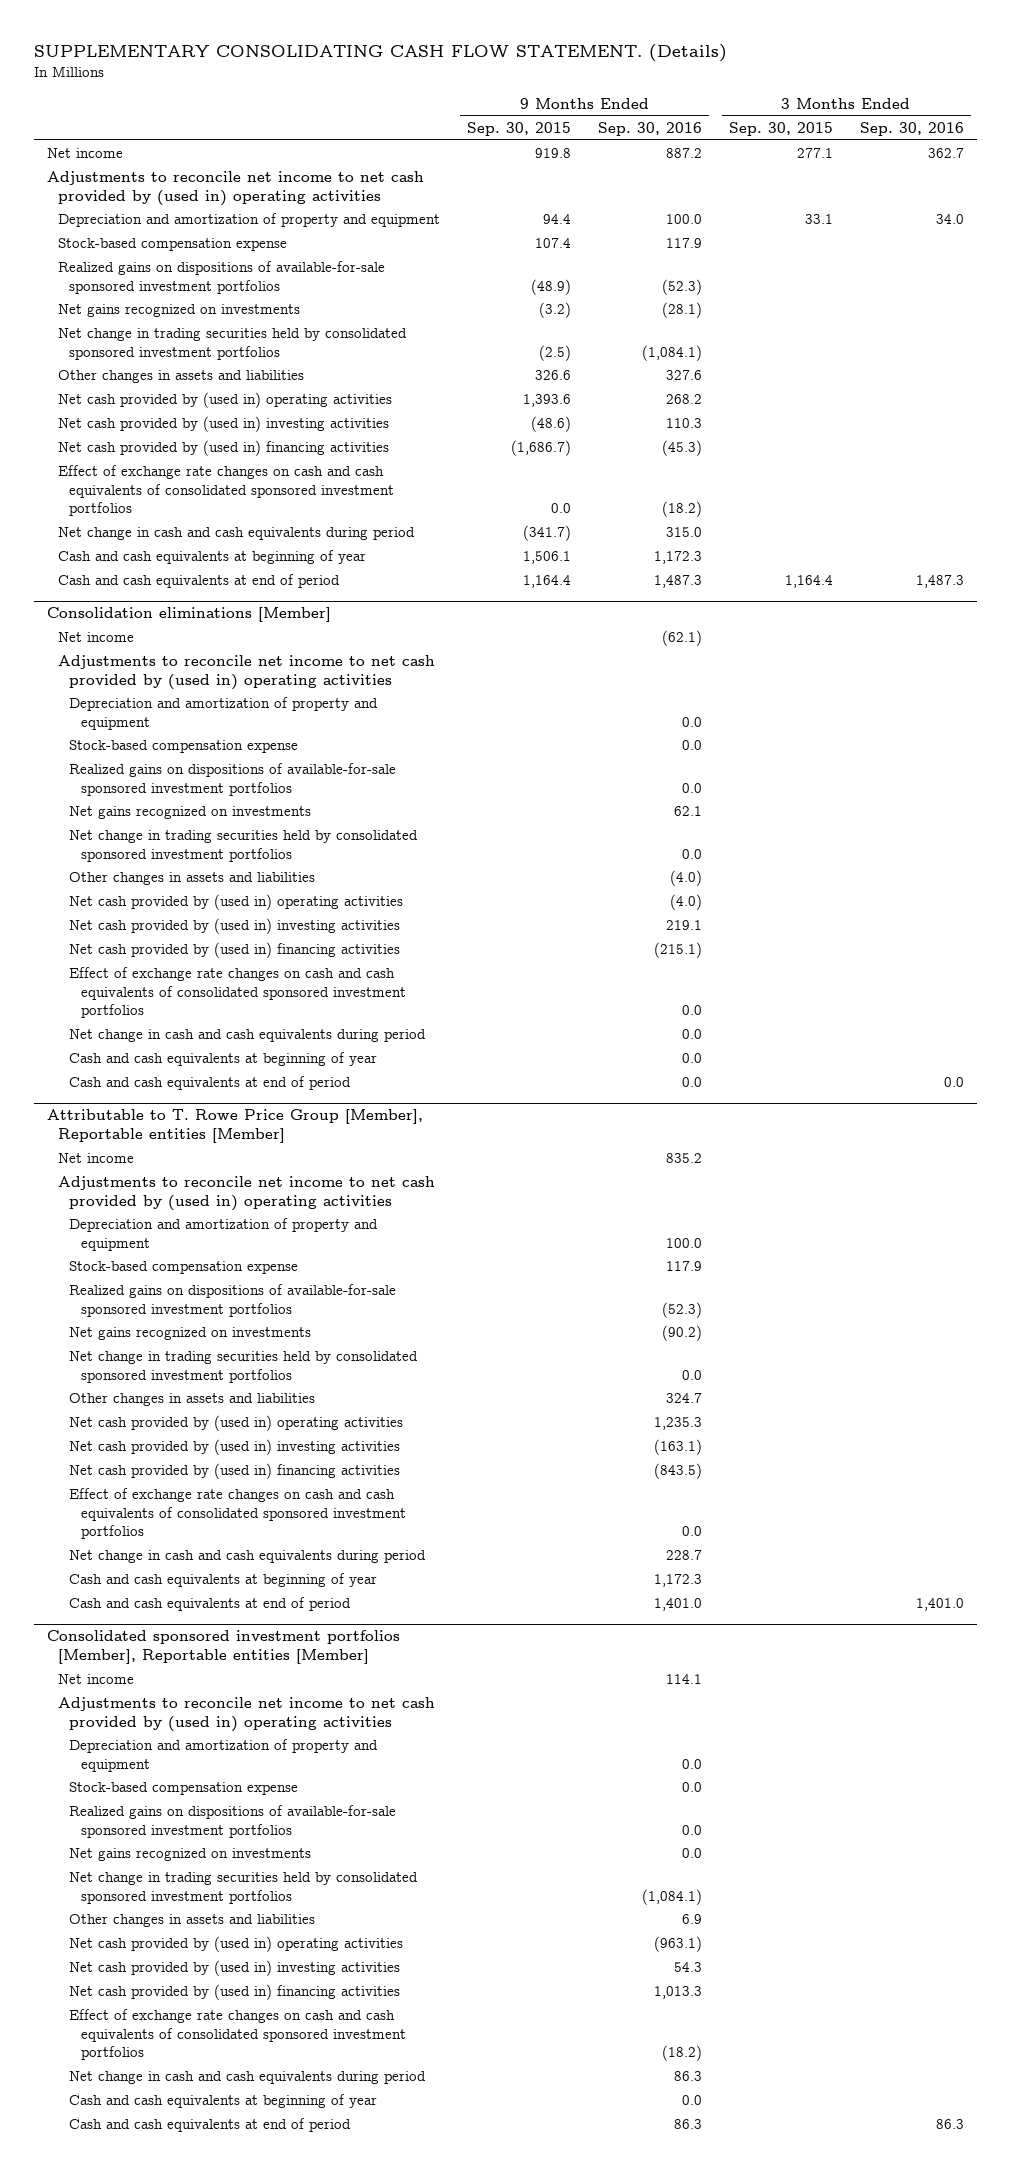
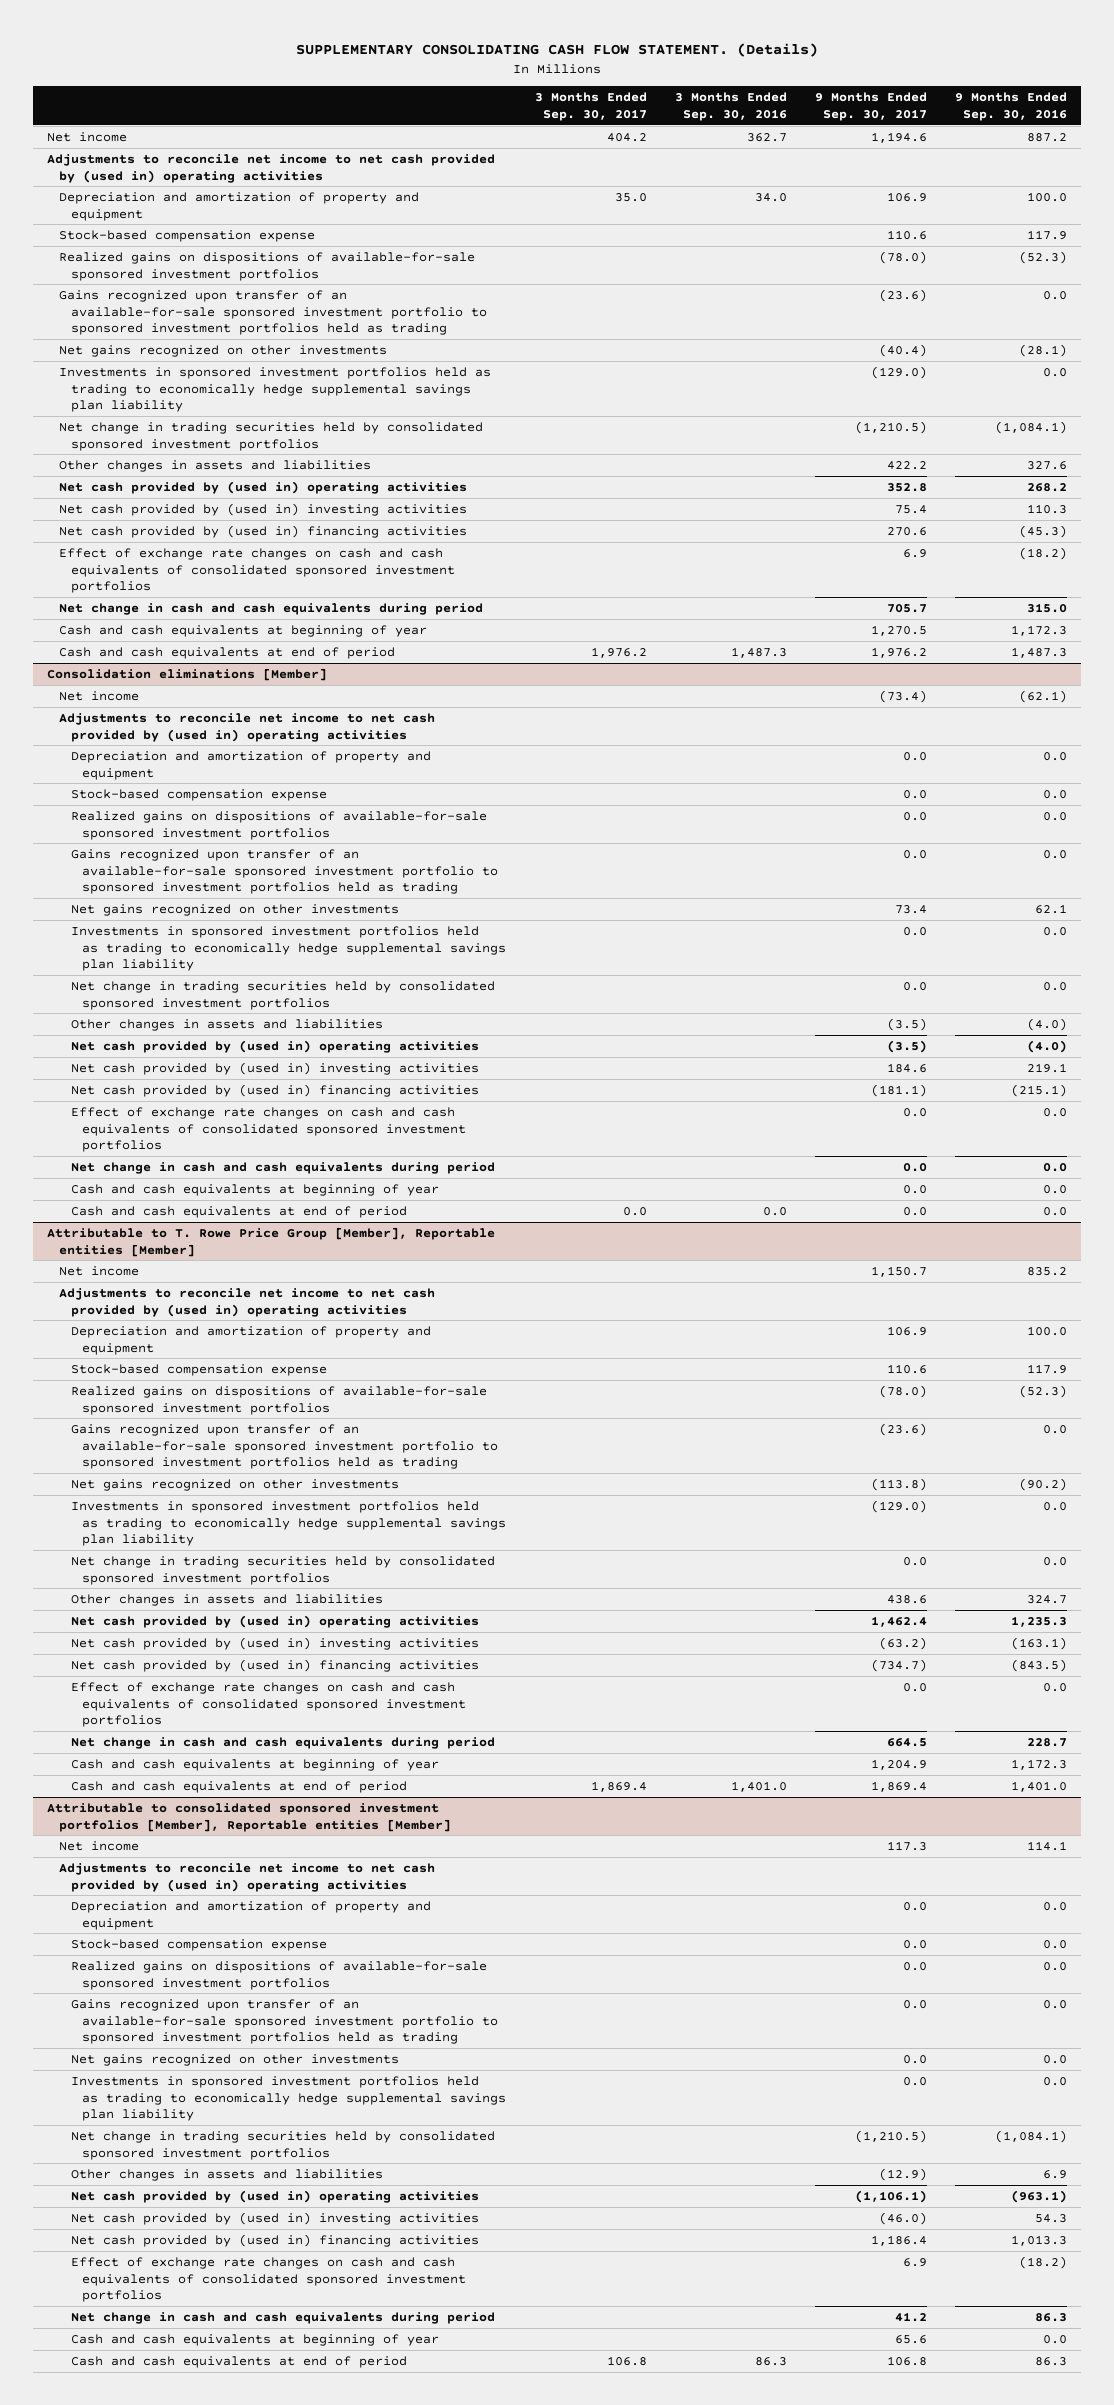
[467,122,572,137] Sep. 30, 2015 -> none
[729,122,834,137] Sep. 30, 2015 -> none
none -> [534,92,647,121] 3 Months Ended Sep. 30, 2017
none -> [814,92,927,121] 9 Months Ended Sep. 30, 2017
none -> [58,289,487,336] Gains recognized upon transfer of an available-for-sale sponsored investment portfolio to sponsored investment portfolios held as trading
[58,304,301,318] Net gains recognized on investments -> [58,344,387,357] Net gains recognized on other investments
none -> [58,366,491,413] Investments in sponsored investment portfolios held as trading to economically hedge supplemental savings plan liability
none -> [70,848,499,895] Gains recognized upon transfer of an available-for-sale sponsored investment portfolio to sponsored investment portfolios held as trading
[69,806,312,820] Net gains recognized on investments -> [70,903,399,916] Net gains recognized on other investments
none -> [70,925,507,972] Investments in sponsored investment portfolios held as trading to economically hedge supplemental savings plan liability
none -> [70,1423,499,1470] Gains recognized upon transfer of an available-for-sale sponsored investment portfolio to sponsored investment portfolios held as trading
[69,1327,312,1341] Net gains recognized on investments -> [70,1478,399,1491] Net gains recognized on other investments
none -> [70,1500,507,1547] Investments in sponsored investment portfolios held as trading to economically hedge supplemental savings plan liability
[47,1630,401,1664] Consolidated sponsored investment portfolios [Member], Reportable entities [Member] -> [47,1802,451,1832] Attributable to consolidated sponsored investment portfolios [Member], Reportable entities [Member]
none -> [70,1998,499,2045] Gains recognized upon transfer of an available-for-sale sponsored investment portfolio to sponsored investment portfolios held as trading
[69,1848,312,1862] Net gains recognized on investments -> [70,2053,399,2066] Net gains recognized on other investments
none -> [70,2075,507,2122] Investments in sponsored investment portfolios held as trading to economically hedge supplemental savings plan liability

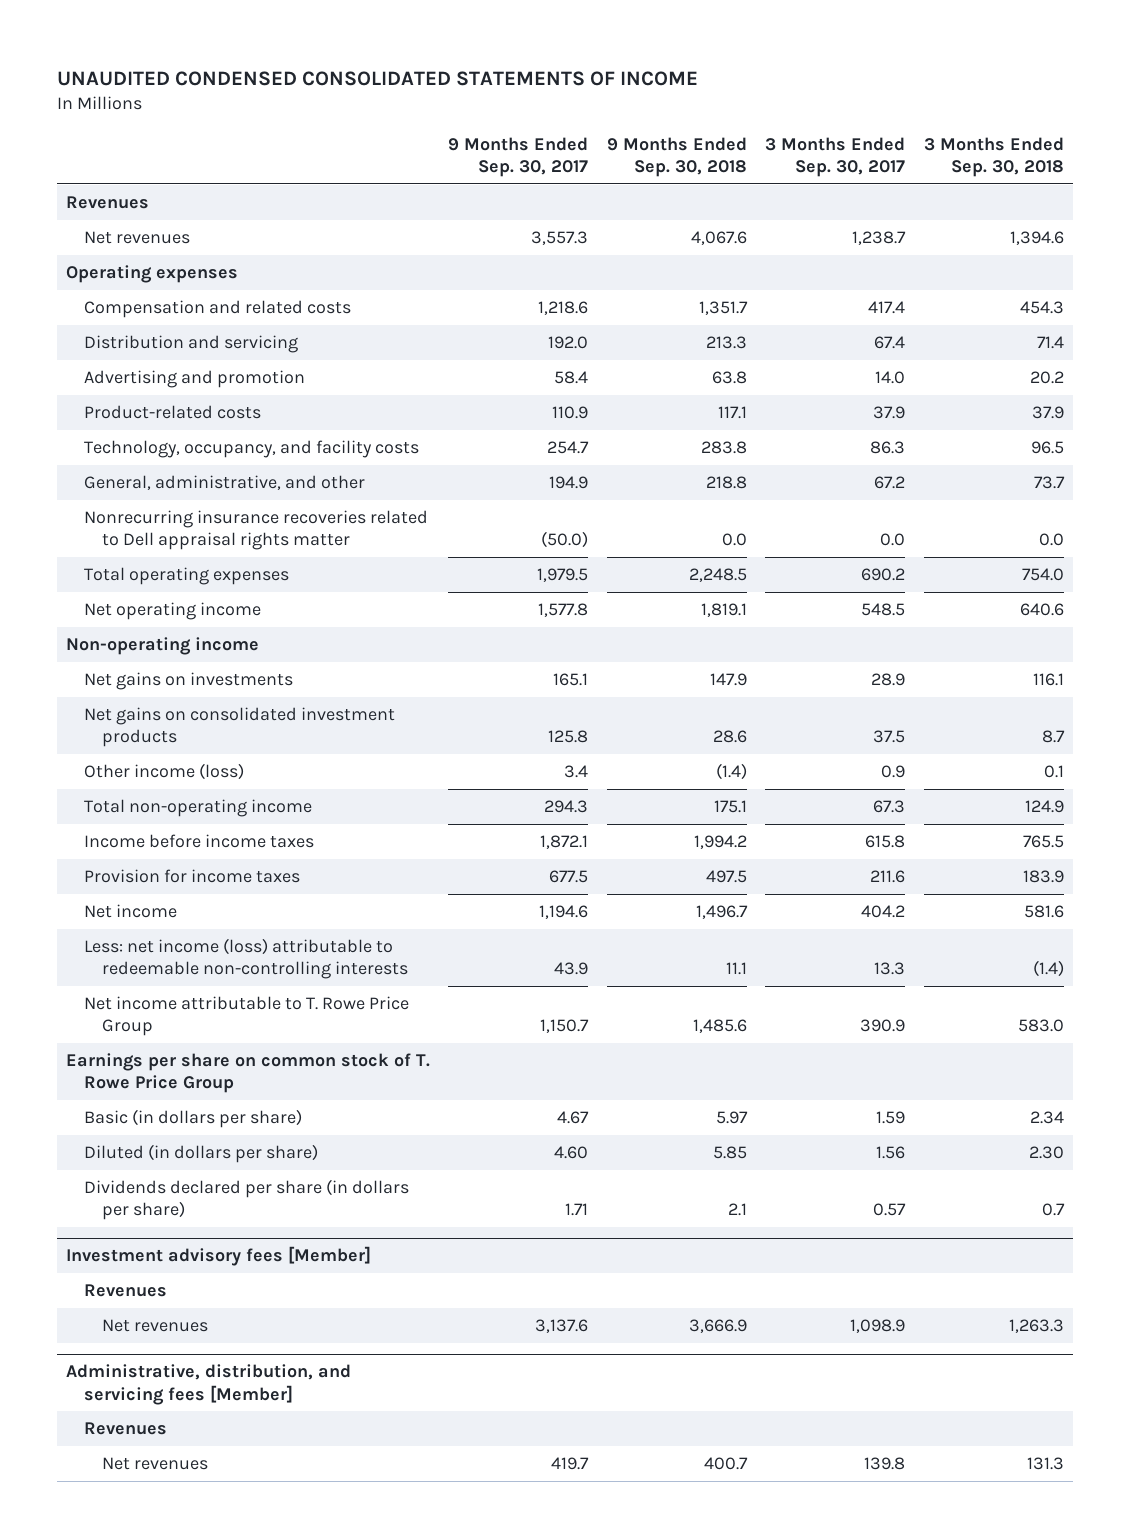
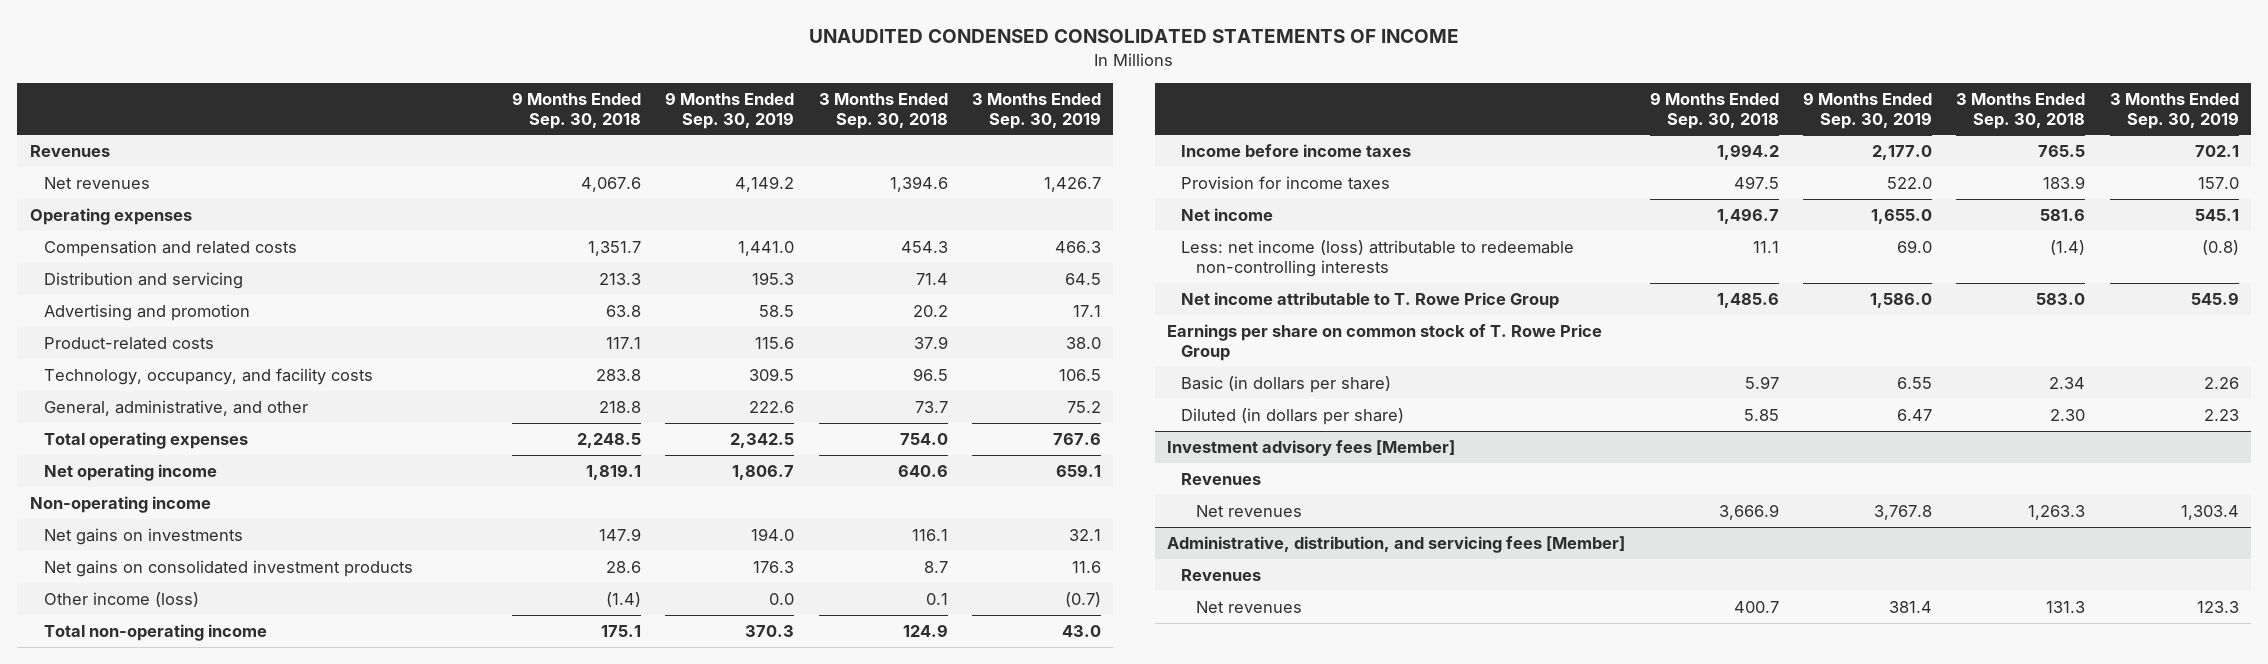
[448,136,589,178] 9 Months Ended Sep. 30, 2017 -> none
[765,136,906,178] 3 Months Ended Sep. 30, 2017 -> none
none -> [665,91,795,129] 9 Months Ended Sep. 30, 2019
none -> [972,92,1102,129] 3 Months Ended Sep. 30, 2019
[83,510,428,551] Nonrecurring insurance recoveries related to Dell appraisal rights matter -> none
[83,1179,409,1221] Dividends declared per share (in dollars per share) -> none

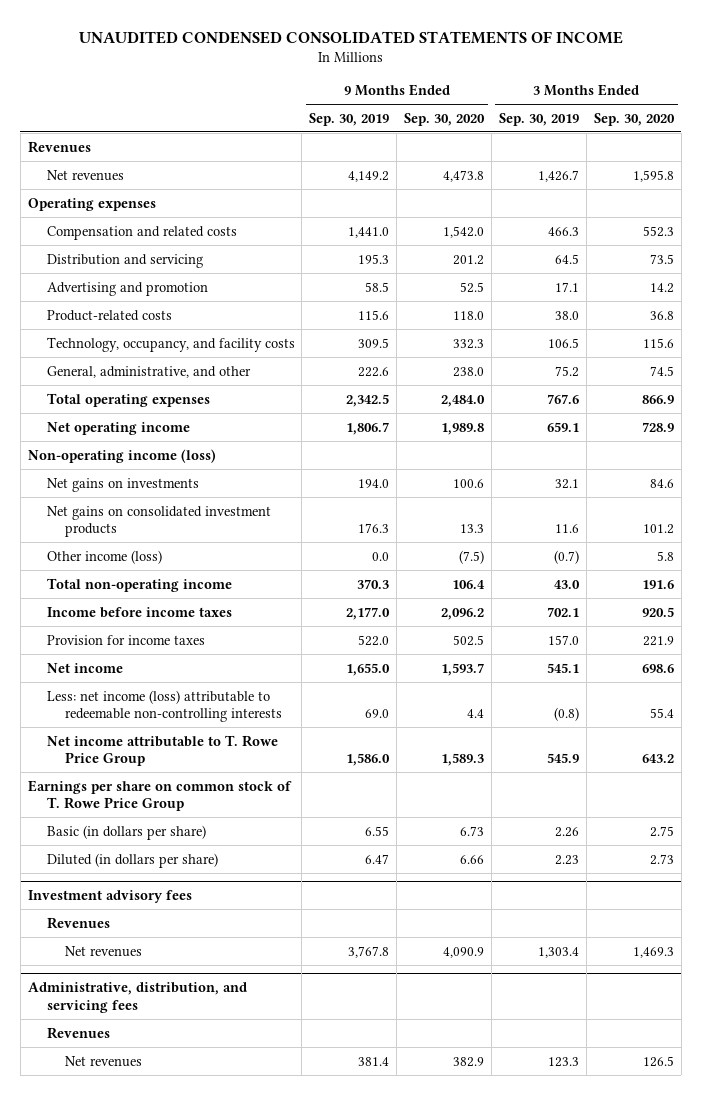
[511,91,641,129] 9 Months Ended Sep. 30, 2018 -> none
[818,92,948,129] 3 Months Ended Sep. 30, 2018 -> none
none -> [404,112,486,126] Sep. 30, 2020
none -> [593,112,675,126] Sep. 30, 2020
[29,496,211,514] Non-operating income -> [27,448,216,463] Non-operating income (loss)
[1167,440,1456,457] Investment advisory fees [Member] -> [27,890,192,904] Investment advisory fees
[1167,536,1626,554] Administrative, distribution, and servicing fees [Member] -> [27,982,247,1013] Administrative, distribution, and servicing fees

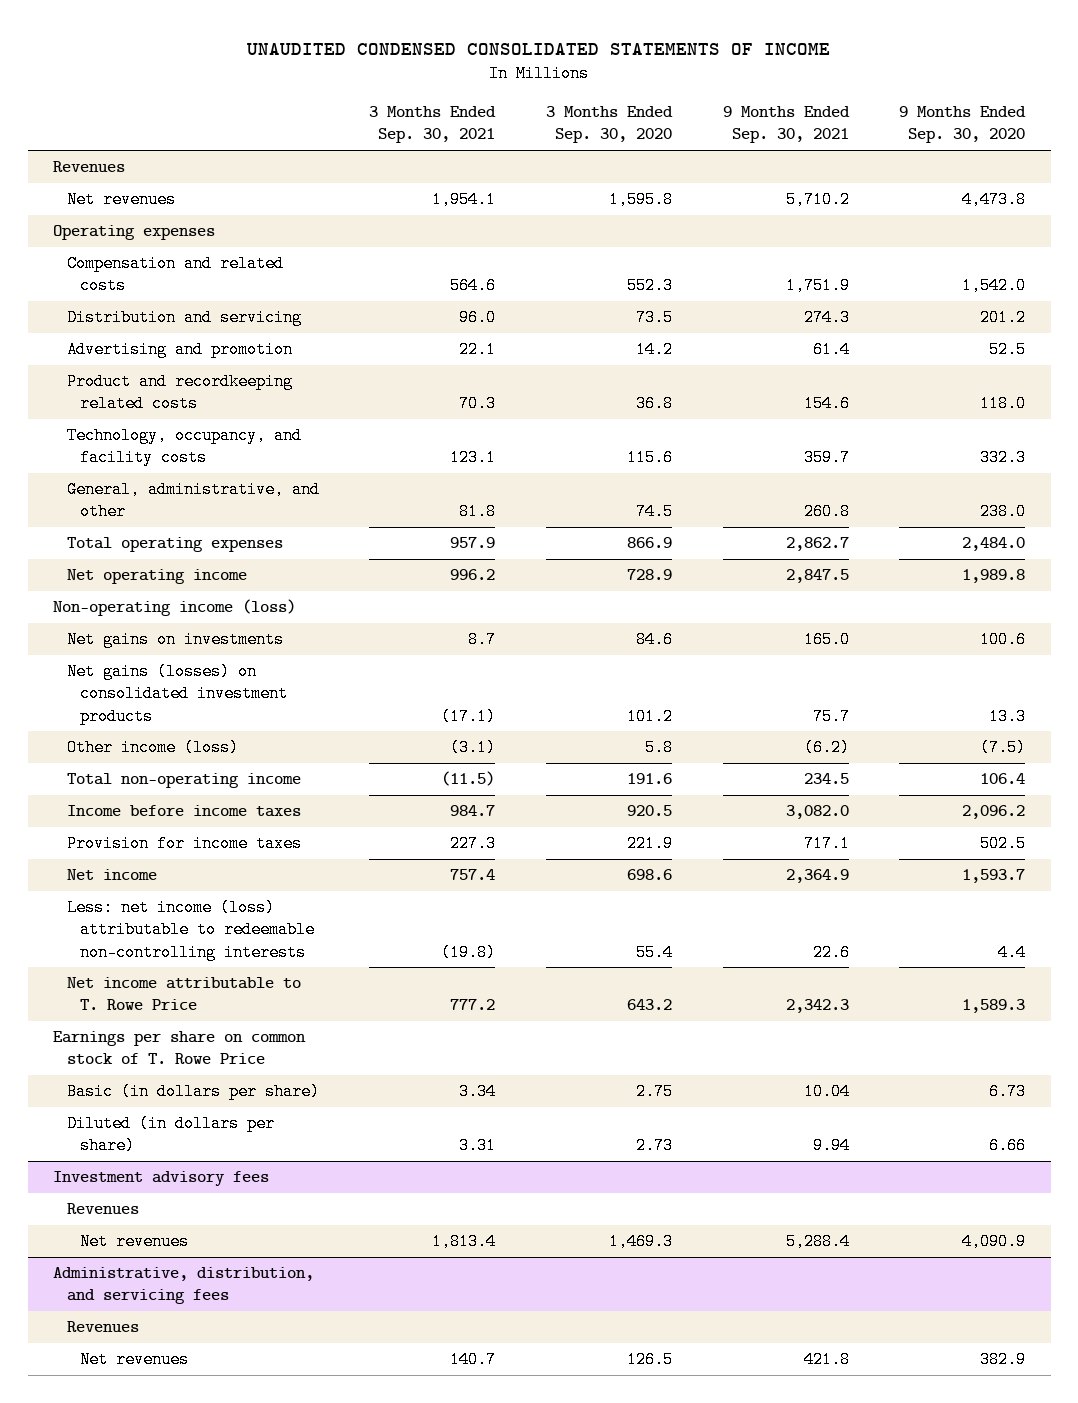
[309,112,390,126] Sep. 30, 2019 -> none
[499,112,580,126] Sep. 30, 2019 -> none
none -> [369,106,497,144] 3 Months Ended Sep. 30, 2021
none -> [722,106,850,144] 9 Months Ended Sep. 30, 2021
[46,309,172,321] Product-related costs -> [66,373,293,413] Product and recordkeeping related costs
[46,505,271,537] Net gains on consolidated investment products -> [66,663,289,725] Net gains (losses) on consolidated investment products
[46,734,278,766] Net income attributable to T. Rowe Price Group -> [66,977,301,1011] Net income attributable to T. Rowe Price
[27,779,292,811] Earnings per share on common stock of T. Rowe Price Group -> [53,1031,307,1065] Earnings per share on common stock of T. Rowe Price

